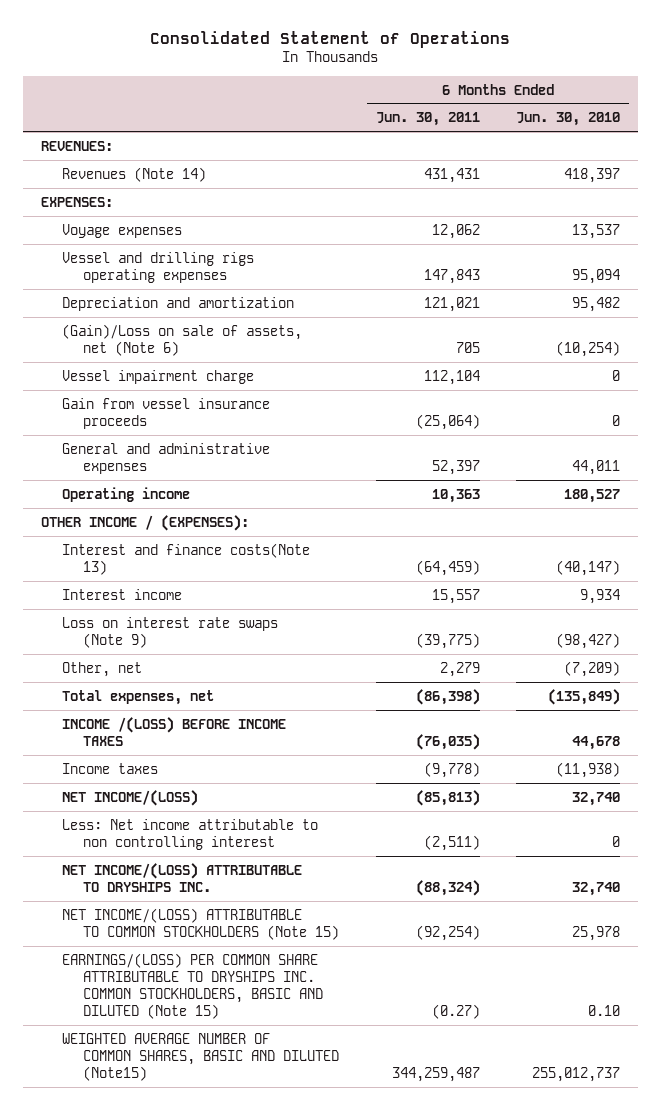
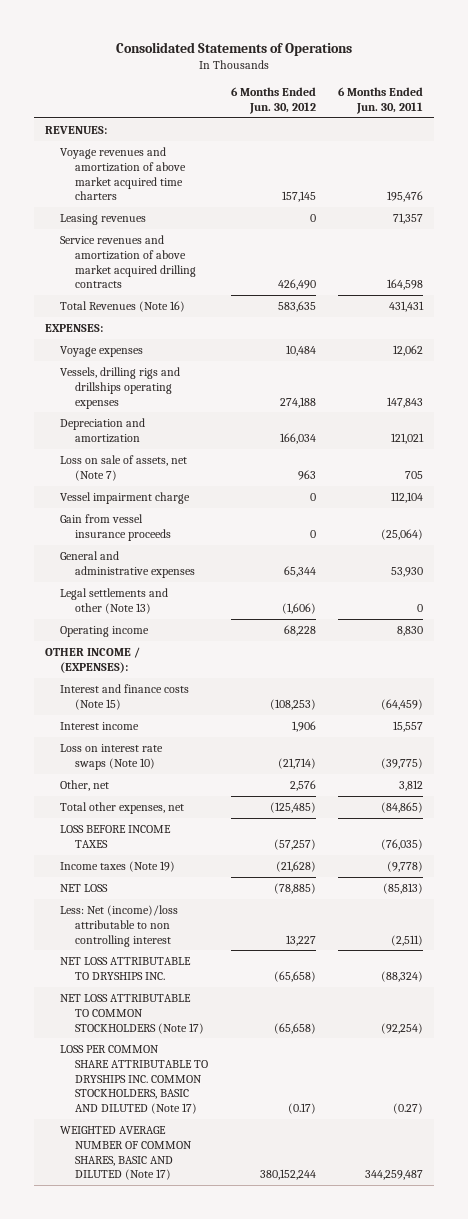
[150,31,511,49] Consolidated Statement of Operations -> [116,41,353,56] Consolidated Statements of Operations
[515,112,620,127] Jun. 30, 2010 -> none
none -> [230,87,316,115] 6 Months Ended Jun. 30, 2012
none -> [60,147,187,201] Voyage revenues and amortization of above market acquired time charters
none -> [60,214,147,226] Leasing revenues
none -> [60,235,197,289] Service revenues and amortization of above market acquired drilling contracts
[62,166,207,182] Revenues (Note 14) -> [60,301,186,313] Total Revenues (Note 16)
[62,251,255,283] Vessel and drilling rigs operating expenses -> [60,367,181,409] Vessels, drilling rigs and drillships operating expenses
[62,323,303,356] (Gain)/Loss on sale of assets, net (Note 6) -> [60,455,188,481] Loss on sale of assets, net (Note 7)
[431,459,480,475] 52,397 -> [391,566,424,577] 53,930
none -> [60,588,169,614] Legal settlements and other (Note 13)
[431,488,480,503] 10,363 -> [397,626,424,637] 8,830
[62,542,311,575] Interest and finance costs(Note 13) -> [60,684,190,710] Interest and finance costs (Note 15)
[62,616,279,648] Loss on interest rate swaps (Note 9) -> [60,744,164,770] Loss on interest rate swaps (Note 10)
[439,661,480,677] 2,279 -> [399,780,424,792] 3,812
[62,689,215,705] Total expenses, net -> [60,802,185,815] Total other expenses, net
[415,688,480,705] (86,398) -> [381,802,424,814] (84,865)
[62,716,287,746] INCOME /(LOSS) BEFORE INCOME TAXES -> [60,825,172,848] LOSS BEFORE INCOME TAXES
[62,762,159,774] Income taxes -> [60,861,176,873] Income taxes (Note 19)
[62,789,199,806] NET INCOME/(LOSS) -> [60,884,109,893] NET LOSS
[62,818,319,850] Less: Net income attributable to non controlling interest -> [60,905,179,947] Less: Net (income)/loss attributable to non controlling interest
[62,862,303,892] NET INCOME/(LOSS) ATTRIBUTABLE TO DRYSHIPS INC. -> [60,957,192,980] NET LOSS ATTRIBUTABLE TO DRYSHIPS INC.
[62,907,340,940] NET INCOME/(LOSS) ATTRIBUTABLE TO COMMON STOCKHOLDERS (Note 15) -> [60,994,205,1034] NET LOSS ATTRIBUTABLE TO COMMON STOCKHOLDERS (Note 17)
[62,952,324,1019] EARNINGS/(LOSS) PER COMMON SHARE ATTRIBUTABLE TO DRYSHIPS INC. COMMON STOCKHOLDERS, BASIC AND DILUTED (Note 15) -> [60,1045,209,1114] LOSS PER COMMON SHARE ATTRIBUTABLE TO DRYSHIPS INC. COMMON STOCKHOLDERS, BASIC AND DILUTED (Note 17)
[62,1032,340,1081] WEIGHTED AVERAGE NUMBER OF COMMON SHARES, BASIC AND DILUTED (Note15) -> [60,1126,193,1181] WEIGHTED AVERAGE NUMBER OF COMMON SHARES, BASIC AND DILUTED (Note 17)

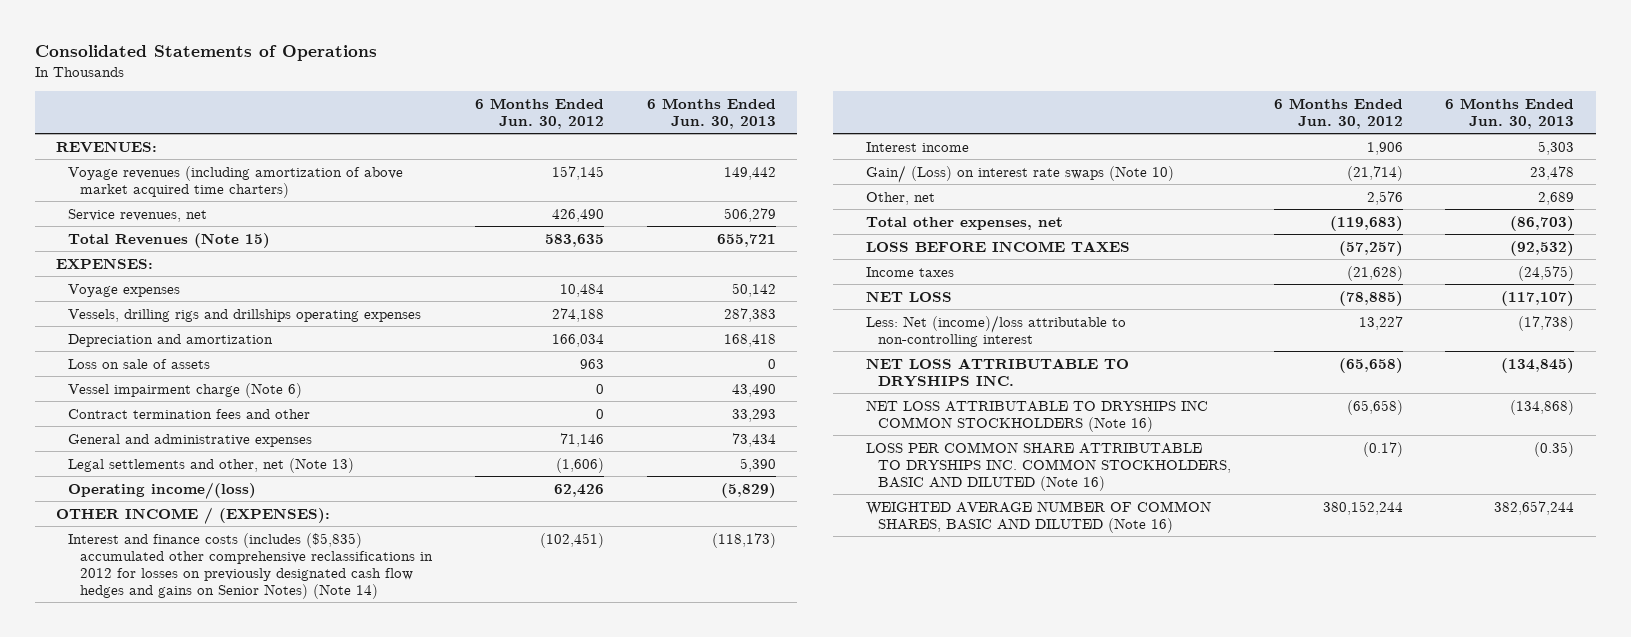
[338,87,424,115] 6 Months Ended Jun. 30, 2011 -> none
none -> [646,97,776,129] 6 Months Ended Jun. 30, 2013
[60,214,147,226] Leasing revenues -> none
[60,147,187,201] Voyage revenues and amortization of above market acquired time charters -> [67,165,403,198] Voyage revenues (including amortization of above market acquired time charters)
[60,235,197,289] Service revenues and amortization of above market acquired drilling contracts -> [67,208,207,222] Service revenues, net
[60,301,186,313] Total Revenues (Note 16) -> [67,232,270,248] Total Revenues (Note 15)
[60,514,172,541] Gain from vessel insurance proceeds -> none
[60,455,188,481] Loss on sale of assets, net (Note 7) -> [67,358,210,369] Loss on sale of assets
[60,492,191,505] Vessel impairment charge -> [67,382,302,398] Vessel impairment charge (Note 6)
none -> [67,408,310,419] Contract termination fees and other
[283,565,316,577] 65,344 -> [560,432,605,447] 71,146
[60,588,169,614] Legal settlements and other (Note 13) -> [67,457,354,473] Legal settlements and other, net (Note 13)
[60,626,150,638] Operating income -> [67,481,256,499] Operating income/(loss)
[283,625,316,637] 68,228 -> [554,483,605,497] 62,426
[60,684,190,710] Interest and finance costs (Note 15) -> none
none -> [67,532,433,599] Interest and finance costs (includes ($5,835) accumulated other comprehensive reclassifications in 2012 for losses on previously designated cash flow hedges and gains on Senior Notes) (Note 14)
[60,744,164,770] Loss on interest rate swaps (Note 10) -> [866,164,1175,183] Gain/ (Loss) on interest rate swaps (Note 10)
[269,802,316,814] (125,485) -> [1329,215,1403,231] (119,683)
[60,861,176,873] Income taxes (Note 19) -> [866,266,955,277] Income taxes
[60,905,179,947] Less: Net (income)/loss attributable to non controlling interest -> [866,314,1127,347] Less: Net (income)/loss attributable to non-controlling interest
[60,994,205,1034] NET LOSS ATTRIBUTABLE TO COMMON STOCKHOLDERS (Note 17) -> [866,399,1209,432] NET LOSS ATTRIBUTABLE TO DRYSHIPS INC COMMON STOCKHOLDERS (Note 16)
[60,1045,209,1114] LOSS PER COMMON SHARE ATTRIBUTABLE TO DRYSHIPS INC. COMMON STOCKHOLDERS, BASIC AND DILUTED (Note 17) -> [866,441,1232,491] LOSS PER COMMON SHARE ATTRIBUTABLE TO DRYSHIPS INC. COMMON STOCKHOLDERS, BASIC AND DILUTED (Note 16)
[60,1126,193,1181] WEIGHTED AVERAGE NUMBER OF COMMON SHARES, BASIC AND DILUTED (Note 17) -> [866,500,1212,533] WEIGHTED AVERAGE NUMBER OF COMMON SHARES, BASIC AND DILUTED (Note 16)

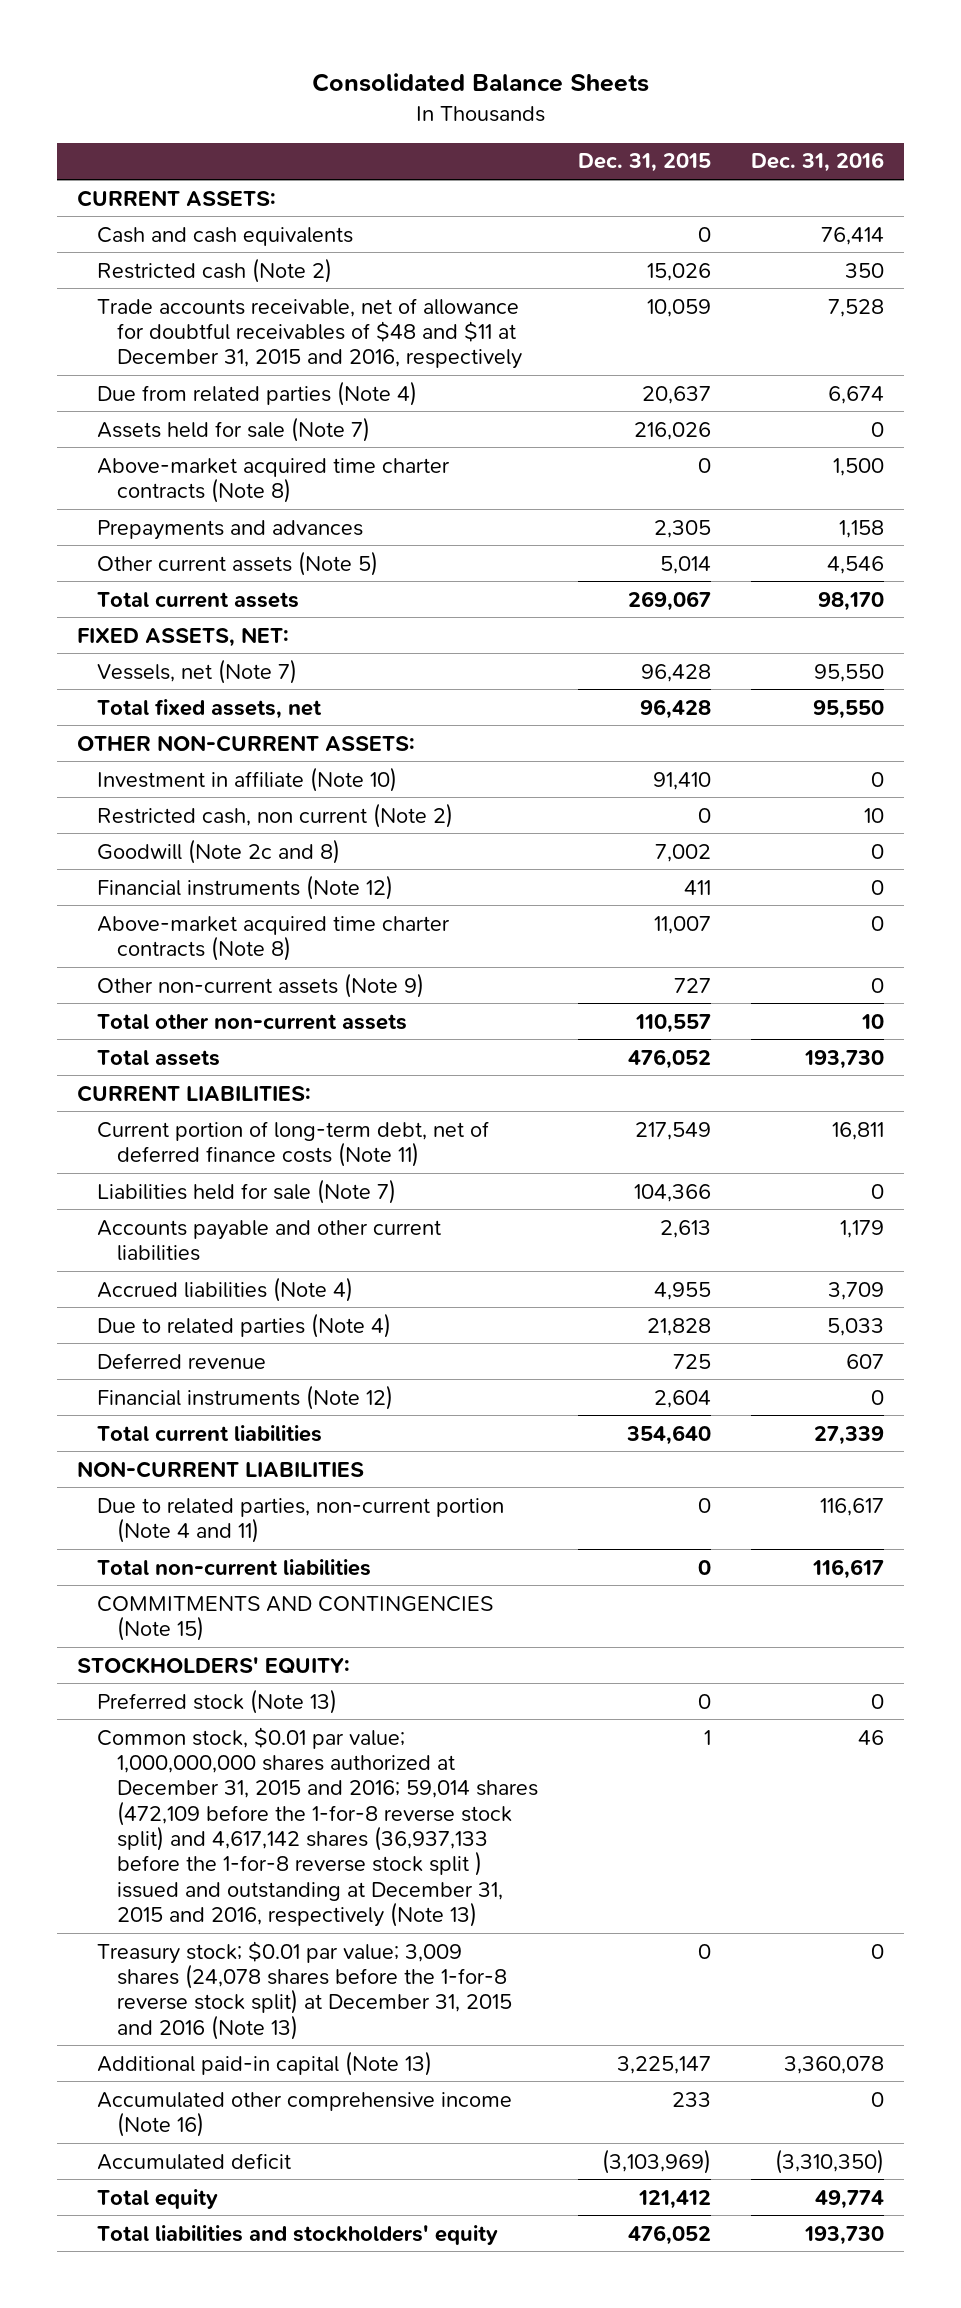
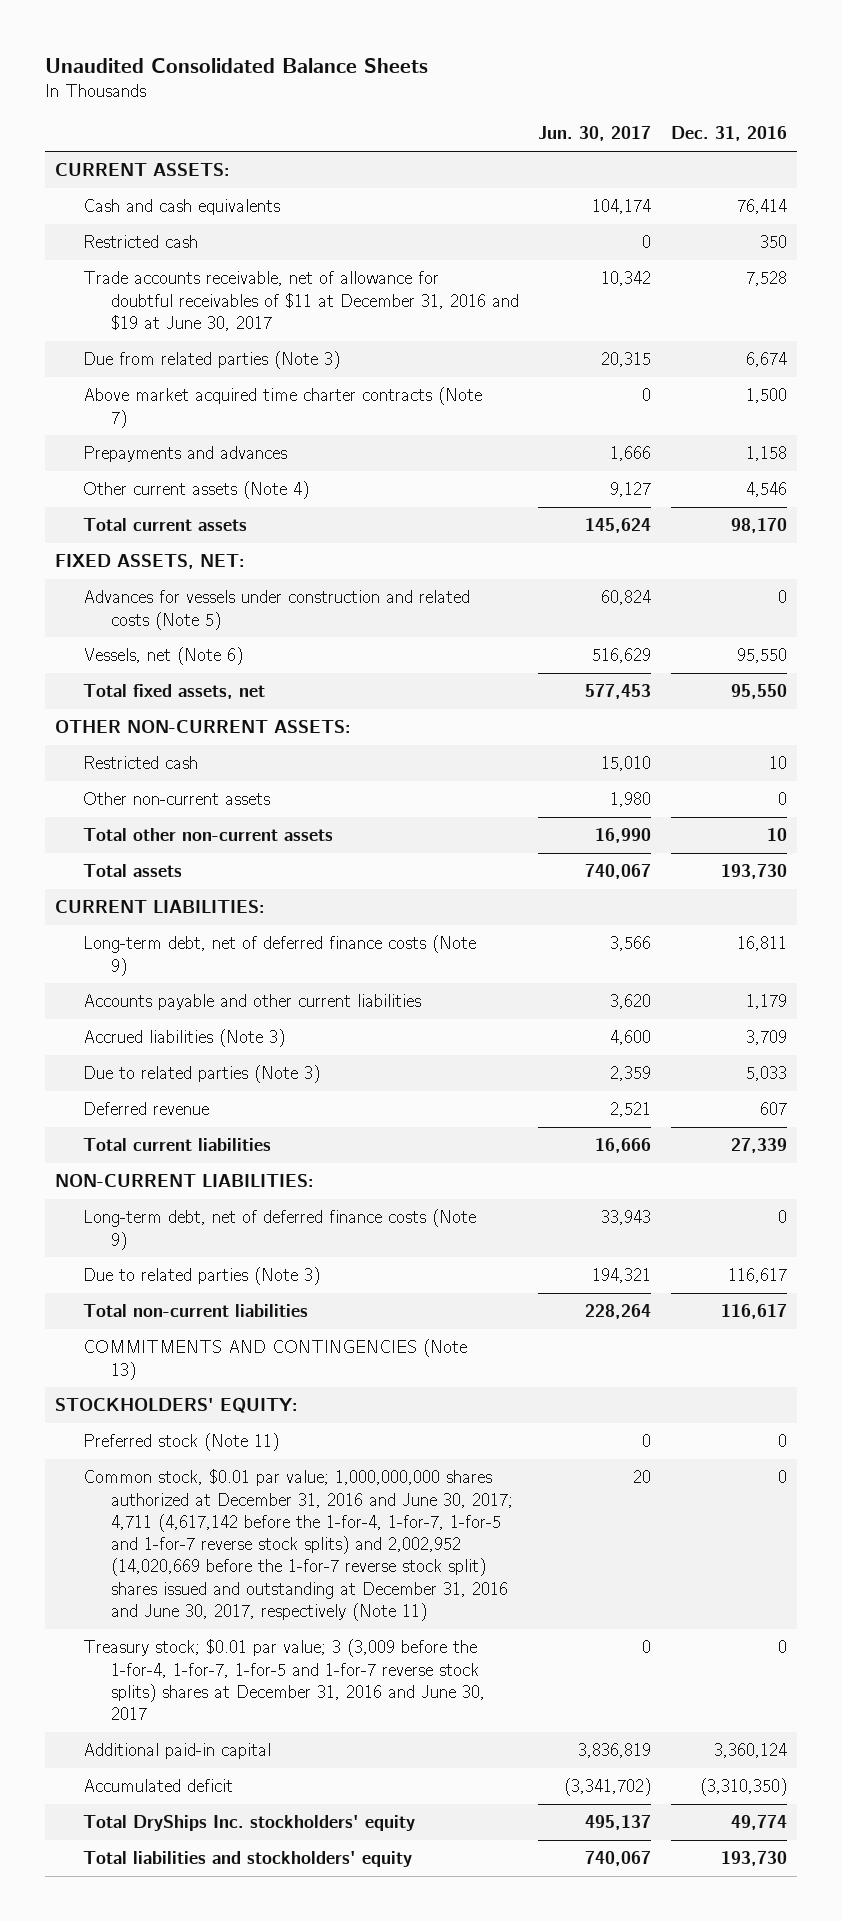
[311,73,649,93] Consolidated Balance Sheets -> [44,57,428,73] Unaudited Consolidated Balance Sheets
[577,153,711,173] Dec. 31, 2015 -> none
none -> [538,126,652,142] Jun. 30, 2017
[97,416,371,442] Assets held for sale (Note 7) -> none
[97,257,333,283] Restricted cash (Note 2) -> [82,235,198,249] Restricted cash
[97,297,522,370] Trade accounts receivable, net of allowance for doubtful receivables of $48 and $11 at December 31, 2015 and 2016, respectively -> [82,271,519,331] Trade accounts receivable, net of allowance for doubtful receivables of $11 at December 31, 2016 and $19 at June 30, 2017
[97,380,418,406] Due from related parties (Note 4) -> [82,351,340,370] Due from related parties (Note 3)
[97,457,451,503] Above-market acquired time charter contracts (Note 8) -> [82,387,482,428] Above market acquired time charter contracts (Note 7)
[97,550,379,576] Other current assets (Note 5) -> [82,481,309,500] Other current assets (Note 4)
none -> [82,590,470,630] Advances for vessels under construction and related costs (Note 5)
[97,658,298,684] Vessels, net (Note 7) -> [82,647,243,666] Vessels, net (Note 6)
[97,766,398,792] Investment in affiliate (Note 10) -> none
[97,838,341,864] Goodwill (Note 2c and 8) -> none
[97,874,394,900] Financial instruments (Note 12) -> none
[97,915,451,961] Above-market acquired time charter contracts (Note 8) -> none
[97,802,454,828] Restricted cash, non current (Note 2) -> [82,756,198,770] Restricted cash
[97,972,425,998] Other non-current assets (Note 9) -> [82,792,270,806] Other non-current assets
[97,1178,397,1204] Liabilities held for sale (Note 7) -> none
[97,1120,490,1167] Current portion of long-term debt, net of deferred finance costs (Note 11) -> [82,935,476,976] Long-term debt, net of deferred finance costs (Note 9)
[97,1276,354,1302] Accrued liabilities (Note 4) -> [82,1029,285,1048] Accrued liabilities (Note 3)
[97,1312,392,1338] Due to related parties (Note 4) -> [82,1065,320,1084] Due to related parties (Note 3)
[97,1384,394,1410] Financial instruments (Note 12) -> none
[77,1460,365,1478] NON-CURRENT LIABILITIES -> [54,1174,314,1188] NON-CURRENT LIABILITIES:
none -> [82,1209,476,1250] Long-term debt, net of deferred finance costs (Note 9)
[97,1497,505,1543] Due to related parties, non-current portion (Note 4 and 11) -> [82,1267,320,1286] Due to related parties (Note 3)
[97,1595,494,1641] COMMITMENTS AND CONTINGENCIES (Note 15) -> [82,1339,467,1380] COMMITMENTS AND CONTINGENCIES (Note 13)
[97,2091,513,2137] Accumulated other comprehensive income (Note 16) -> none
[97,1688,338,1714] Preferred stock (Note 13) -> [82,1433,279,1452] Preferred stock (Note 11)
[97,1726,538,1928] Common stock, $0.01 par value; 1,000,000,000 shares authorized at December 31, 2015 and 2016; 59,014 shares (472,109 before the 1-for-8 reverse stock split) and 4,617,142 shares (36,937,133 before the 1-for-8 reverse stock split ) issued and outstanding at December 31, 2015 and 2016, respectively (Note 13) -> [82,1469,513,1622] Common stock, $0.01 par value; 1,000,000,000 shares authorized at December 31, 2016 and June 30, 2017; 4,711 (4,617,142 before the 1-for-4, 1-for-7, 1-for-5 and 1-for-7 reverse stock splits) and 2,002,952 (14,020,669 before the 1-for-7 reverse stock split) shares issued and outstanding at December 31, 2016 and June 30, 2017, respectively (Note 11)
[857,1729,884,1745] 46 -> [778,1470,788,1484] 0
[97,1940,512,2040] Treasury stock; $0.01 par value; 3,009 shares (24,078 shares before the 1-for-8 reverse stock split) at December 31, 2015 and 2016 (Note 13) -> [82,1639,485,1721] Treasury stock; $0.01 par value; 3 (3,009 before the 1-for-4, 1-for-7, 1-for-5 and 1-for-7 reverse stock splits) shares at December 31, 2016 and June 30, 2017
[97,2050,433,2076] Additional paid-in capital (Note 13) -> [82,1743,271,1760] Additional paid-in capital
[783,2055,884,2074] 3,360,078 -> [714,1743,788,1759] 3,360,124
[97,2188,219,2209] Total equity -> [82,1815,415,1832] Total DryShips Inc. stockholders' equity

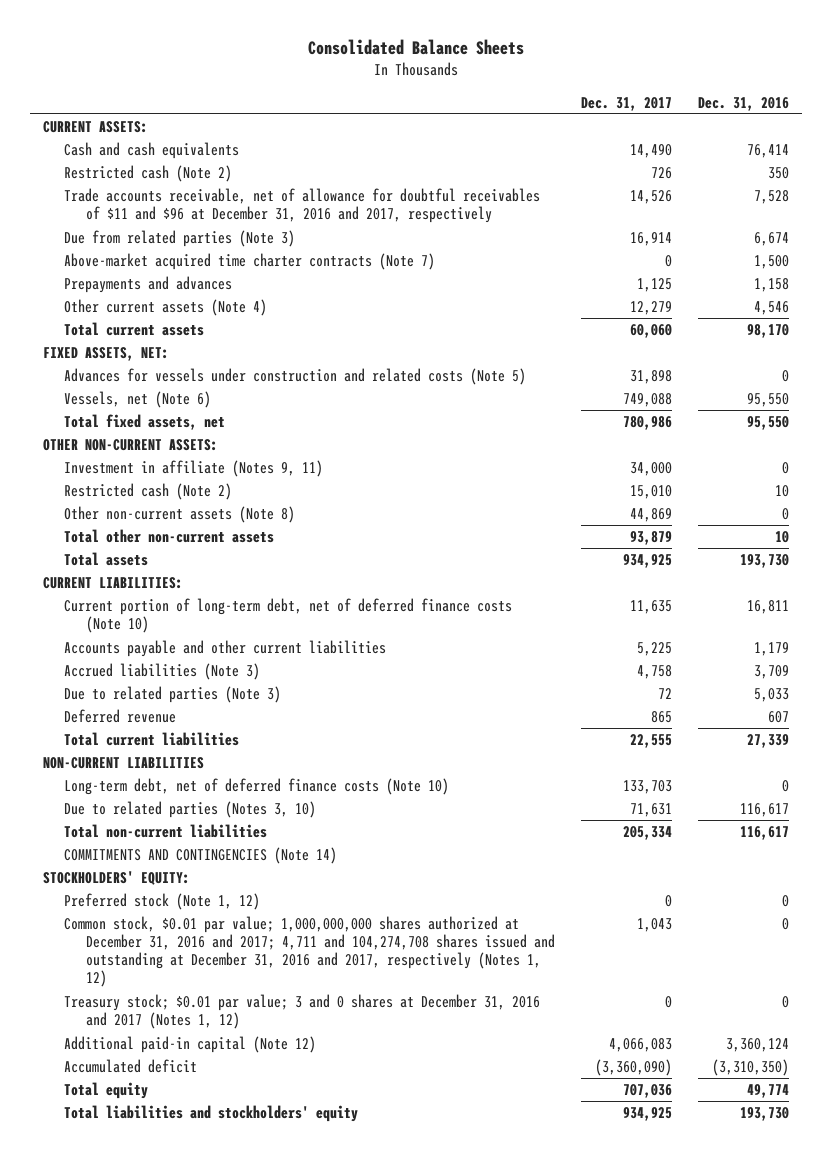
[44,57,428,73] Unaudited Consolidated Balance Sheets -> [308,39,525,56] Consolidated Balance Sheets
[538,126,652,142] Jun. 30, 2017 -> none
none -> [580,96,672,111] Dec. 31, 2017
[82,235,198,249] Restricted cash -> [64,165,233,183] Restricted cash (Note 2)
[82,271,519,331] Trade accounts receivable, net of allowance for doubtful receivables of $11 at December 31, 2016 and $19 at June 30, 2017 -> [64,188,541,224] Trade accounts receivable, net of allowance for doubtful receivables of $11 and $96 at December 31, 2016 and 2017, respectively
[82,387,482,428] Above market acquired time charter contracts (Note 7) -> [64,253,436,271] Above-market acquired time charter contracts (Note 7)
none -> [64,460,324,478] Investment in affiliate (Notes 9, 11)
[82,756,198,770] Restricted cash -> [64,483,233,501] Restricted cash (Note 2)
[82,792,270,806] Other non-current assets -> [64,506,296,524] Other non-current assets (Note 8)
[82,935,476,976] Long-term debt, net of deferred finance costs (Note 9) -> [64,598,513,634] Current portion of long-term debt, net of deferred finance costs (Note 10)
[54,1174,314,1188] NON-CURRENT LIABILITIES: -> [43,757,205,770] NON-CURRENT LIABILITIES
[82,1209,476,1250] Long-term debt, net of deferred finance costs (Note 9) -> [64,778,450,796] Long-term debt, net of deferred finance costs (Note 10)
[82,1267,320,1286] Due to related parties (Note 3) -> [64,801,317,819] Due to related parties (Notes 3, 10)
[82,1339,467,1380] COMMITMENTS AND CONTINGENCIES (Note 13) -> [64,847,338,865] COMMITMENTS AND CONTINGENCIES (Note 14)
[82,1433,279,1452] Preferred stock (Note 11) -> [64,893,261,911] Preferred stock (Note 1, 12)
[82,1469,513,1622] Common stock, $0.01 par value; 1,000,000,000 shares authorized at December 31, 2016 and June 30, 2017; 4,711 (4,617,142 before the 1-for-4, 1-for-7, 1-for-5 and 1-for-7 reverse stock splits) and 2,002,952 (14,020,669 before the 1-for-7 reverse stock split) shares issued and outstanding at December 31, 2016 and June 30, 2017, respectively (Note 11) -> [64,916,555,988] Common stock, $0.01 par value; 1,000,000,000 shares authorized at December 31, 2016 and 2017; 4,711 and 104,274,708 shares issued and outstanding at December 31, 2016 and 2017, respectively (Notes 1, 12)
[82,1639,485,1721] Treasury stock; $0.01 par value; 3 (3,009 before the 1-for-4, 1-for-7, 1-for-5 and 1-for-7 reverse stock splits) shares at December 31, 2016 and June 30, 2017 -> [64,994,541,1030] Treasury stock; $0.01 par value; 3 and 0 shares at December 31, 2016 and 2017 (Notes 1, 12)
[82,1743,271,1760] Additional paid-in capital -> [64,1036,317,1054] Additional paid-in capital (Note 12)
[82,1815,415,1832] Total DryShips Inc. stockholders' equity -> [64,1082,149,1100] Total equity

